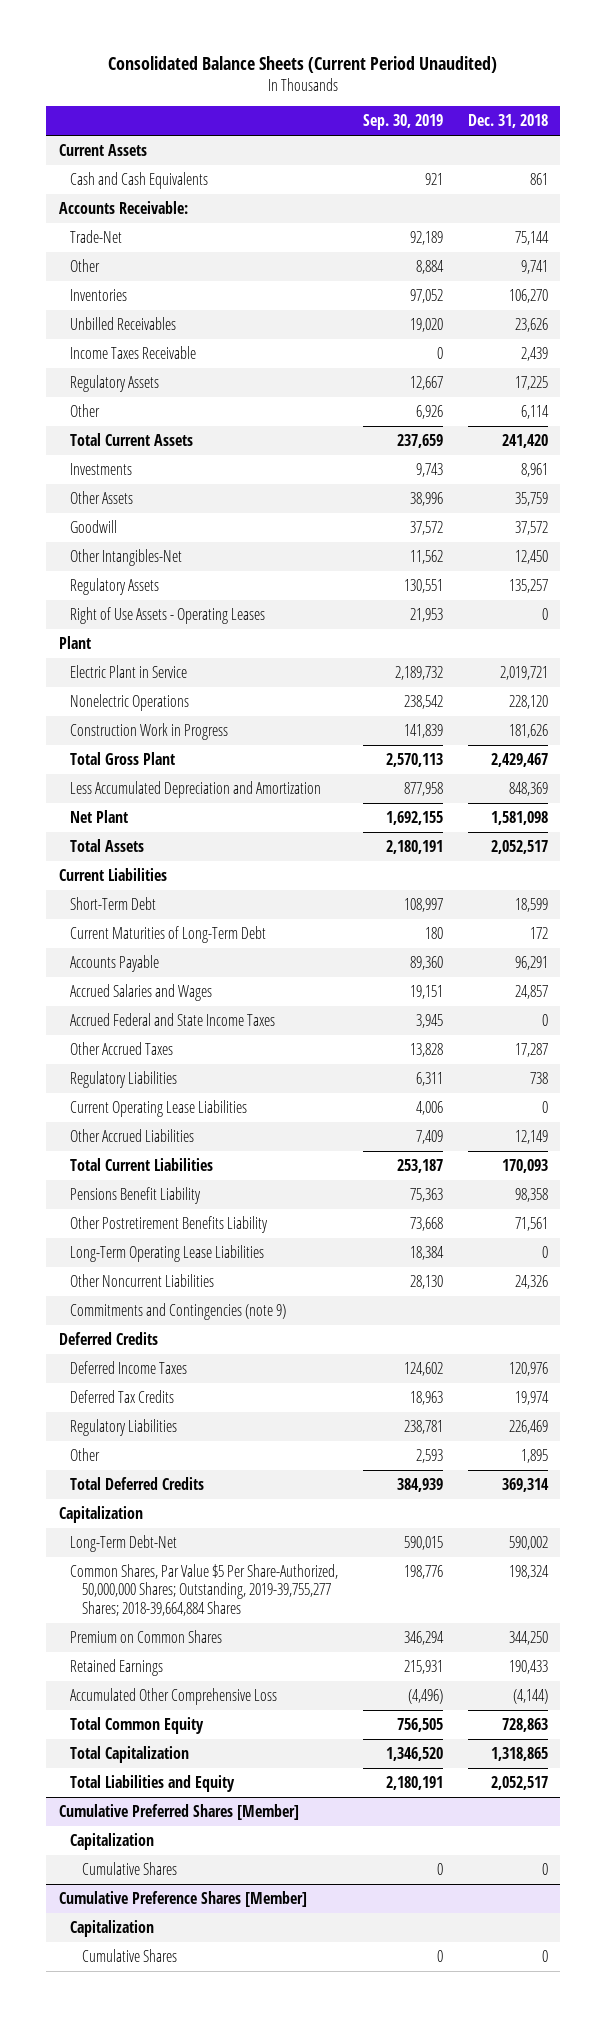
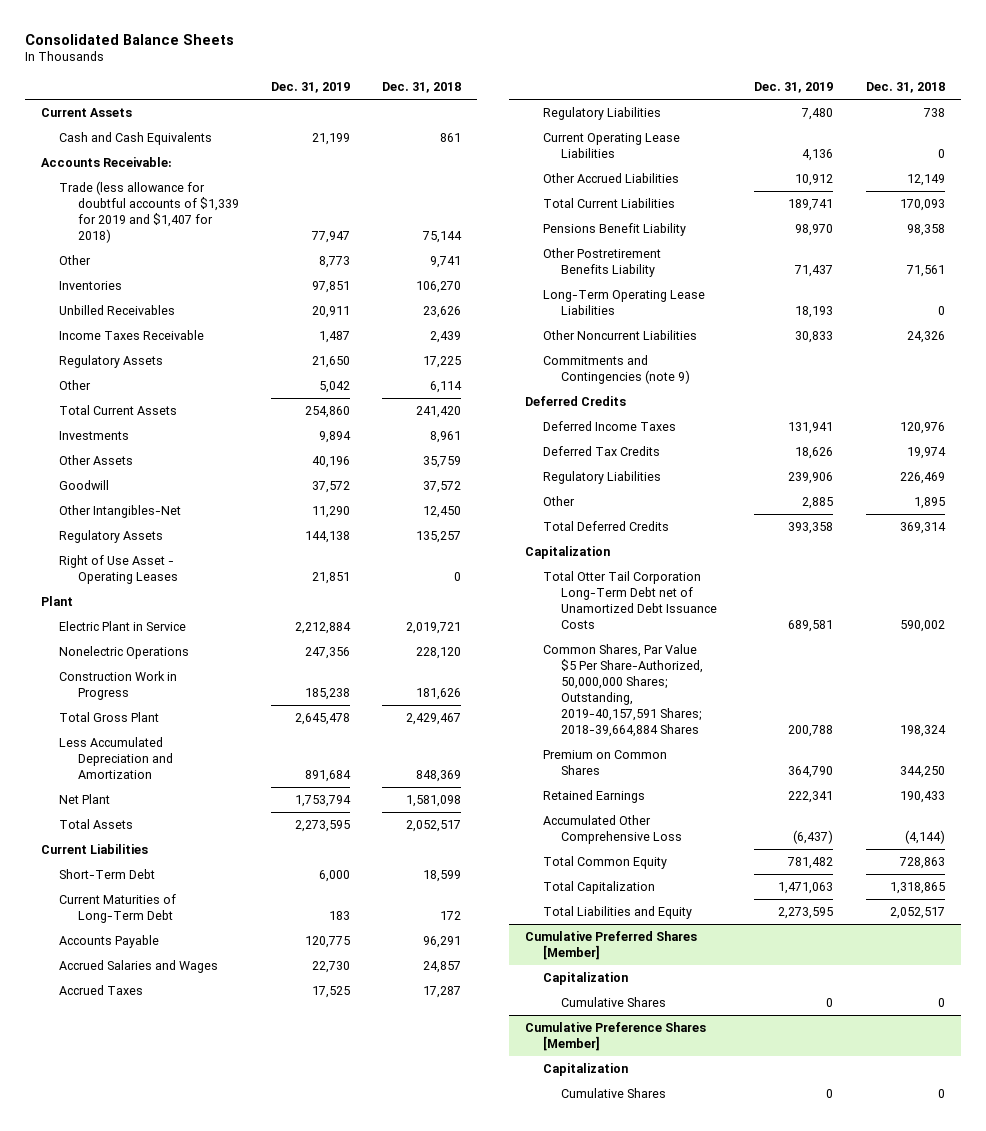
[108,56,498,74] Consolidated Balance Sheets (Current Period Unaudited) -> [25,33,235,45] Consolidated Balance Sheets
[363,114,444,131] Sep. 30, 2019 -> none
none -> [270,81,350,93] Dec. 31, 2019
[70,230,123,244] Trade-Net -> [59,181,239,243] Trade (less allowance for doubtful accounts of $1,339 for 2019 and $1,407 for 2018)
[70,607,266,625] Right of Use Assets - Operating Leases -> [59,555,178,584] Right of Use Asset - Operating Leases
[70,1013,276,1027] Accrued Federal and State Income Taxes -> none
[70,1042,174,1056] Other Accrued Taxes -> [59,985,144,996] Accrued Taxes
[70,1535,178,1553] Long-Term Debt-Net -> [542,571,718,629] Total Otter Tail Corporation Long-Term Debt net of Unamortized Debt Issuance Costs
[70,1564,339,1616] Common Shares, Par Value $5 Per Share-Authorized, 50,000,000 Shares; Outstanding, 2019-39,755,277 Shares; 2018-39,664,884 Shares -> [542,644,704,737] Common Shares, Par Value $5 Per Share-Authorized, 50,000,000 Shares; Outstanding, 2019-40,157,591 Shares; 2018-39,664,884 Shares

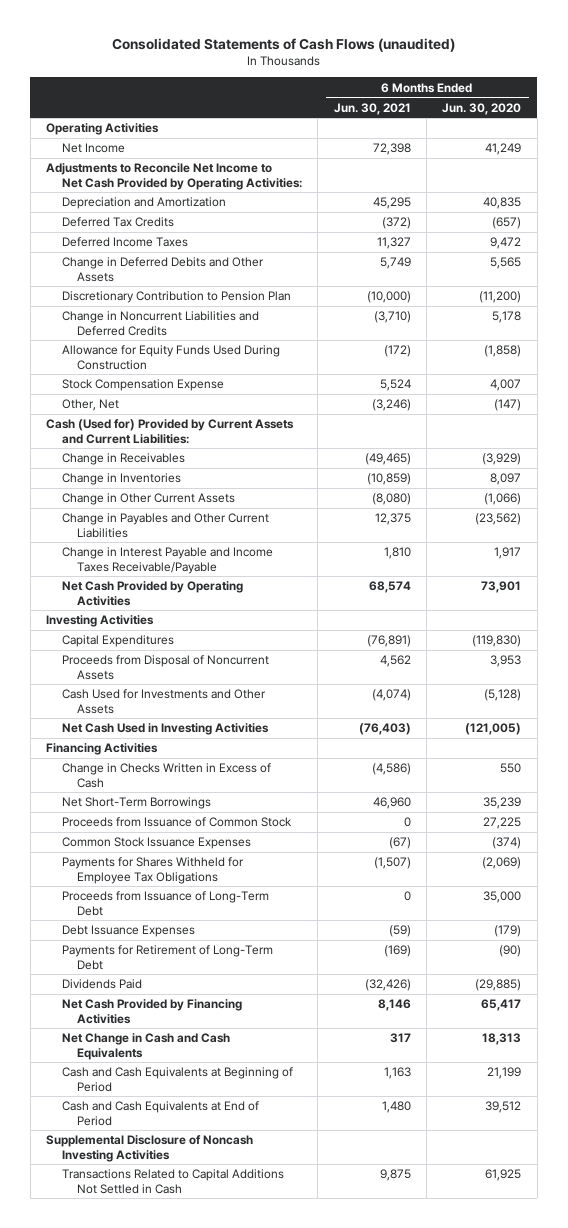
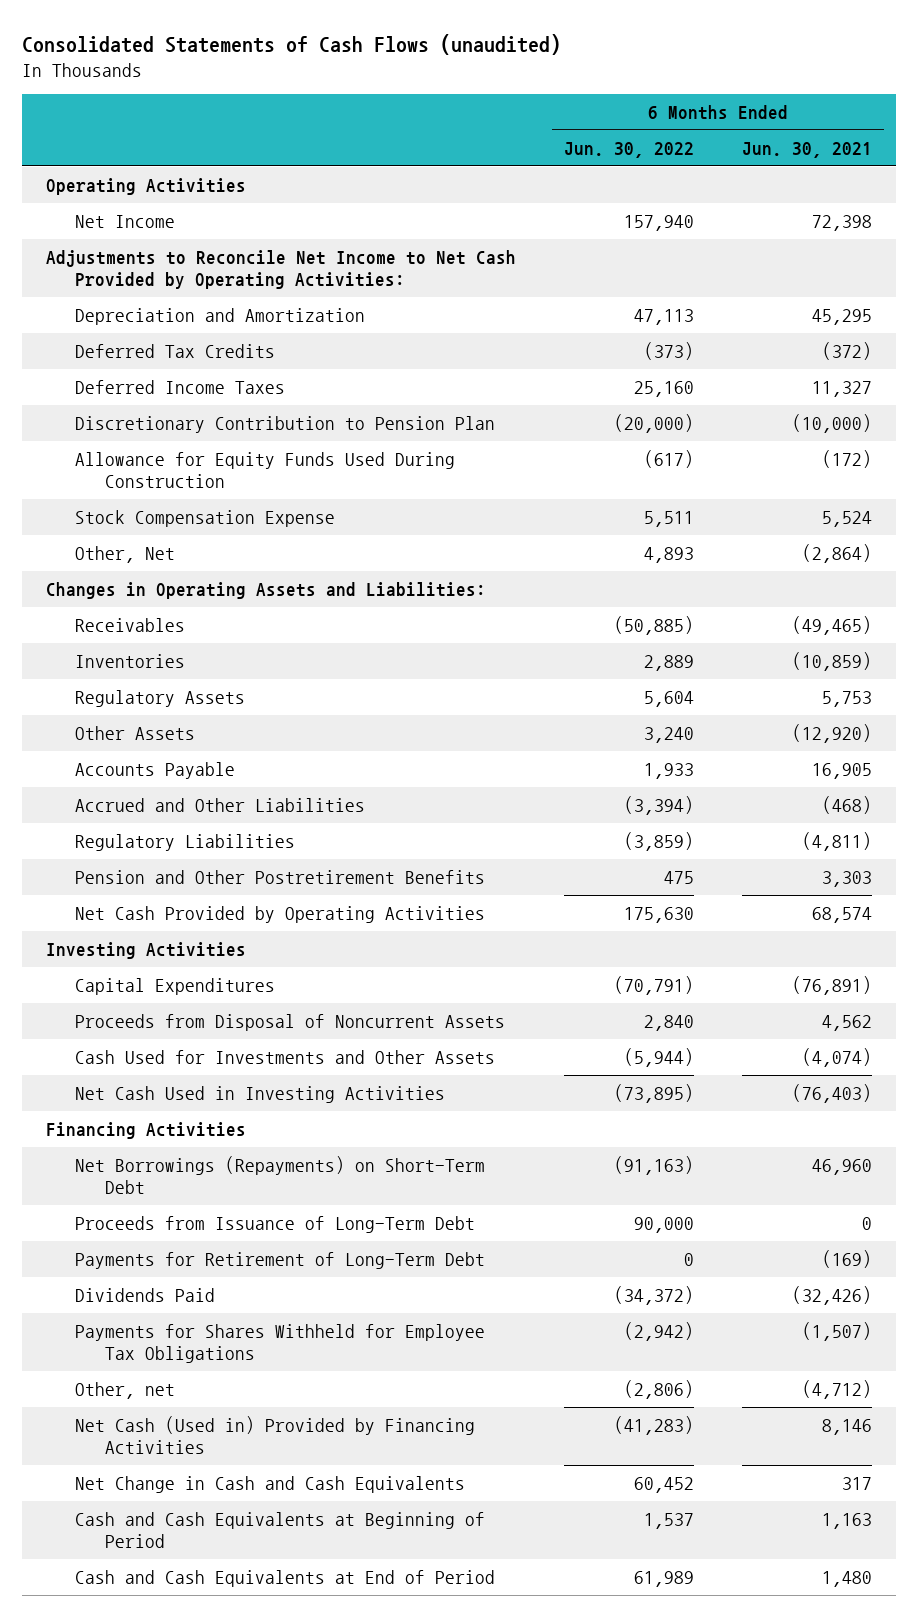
[442,102,522,115] Jun. 30, 2020 -> none
none -> [563,141,694,158] Jun. 30, 2022
[61,257,264,282] Change in Deferred Debits and Other Assets -> none
[61,311,259,336] Change in Noncurrent Liabilities and Deferred Credits -> none
[61,513,269,538] Change in Payables and Other Current Liabilities -> none
[61,547,273,574] Change in Interest Payable and Income Taxes Receivable/Payable -> none
[371,399,411,412] (3,246) -> [801,543,872,563] (2,864)
[46,419,295,444] Cash (Used for) Provided by Current Assets and Current Liabilities: -> [45,581,486,599] Changes in Operating Assets and Liabilities:
[61,453,185,466] Change in Receivables -> [75,617,186,632] Receivables
[61,473,181,486] Change in Inventories -> [75,653,186,668] Inventories
none -> [75,689,246,707] Regulatory Assets
[61,493,235,506] Change in Other Current Assets -> [75,725,196,740] Other Assets
[371,493,411,506] (8,080) -> [791,723,872,743] (12,920)
none -> [75,761,236,779] Accounts Payable
none -> [75,797,366,812] Accrued and Other Liabilities
none -> [75,833,296,851] Regulatory Liabilities
none -> [75,869,486,884] Pension and Other Postretirement Benefits
[61,763,271,788] Change in Checks Written in Excess of Cash -> none
[61,817,292,828] Proceeds from Issuance of Common Stock -> none
[61,837,251,850] Common Stock Issuance Expenses -> none
[61,797,211,810] Net Short-Term Borrowings -> [75,1155,486,1195] Net Borrowings (Repayments) on Short-Term Debt
[61,925,195,938] Debt Issuance Expenses -> none
[61,857,244,884] Payments for Shares Withheld for Employee Tax Obligations -> [75,1323,486,1364] Payments for Shares Withheld for Employee Tax Obligations
none -> [75,1381,176,1399] Other, net
[61,999,242,1024] Net Cash Provided by Financing Activities -> [75,1415,476,1455] Net Cash (Used in) Provided by Financing Activities
[46,1135,254,1162] Supplemental Disclosure of Noncash Investing Activities -> none
[61,1169,284,1194] Transactions Related to Capital Additions Not Settled in Cash -> none

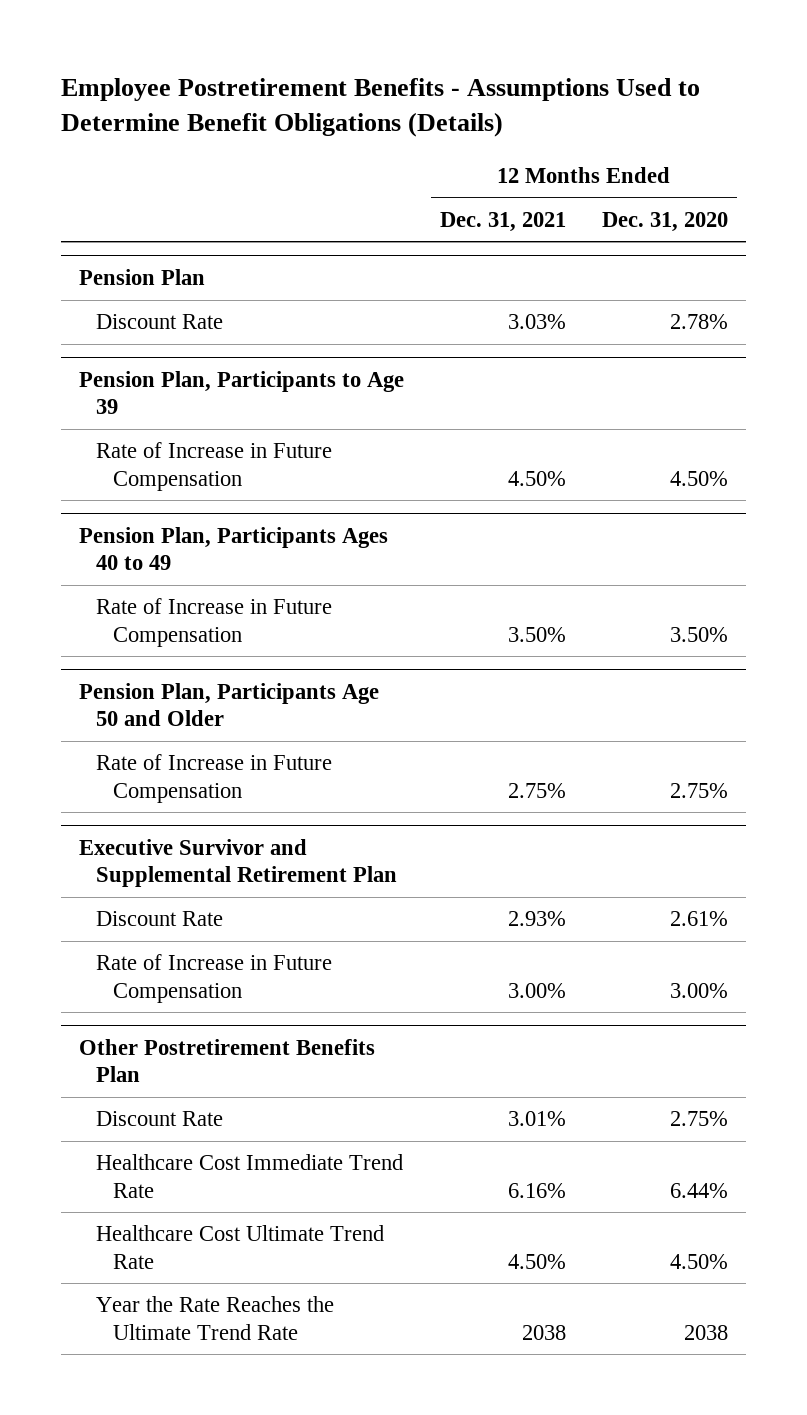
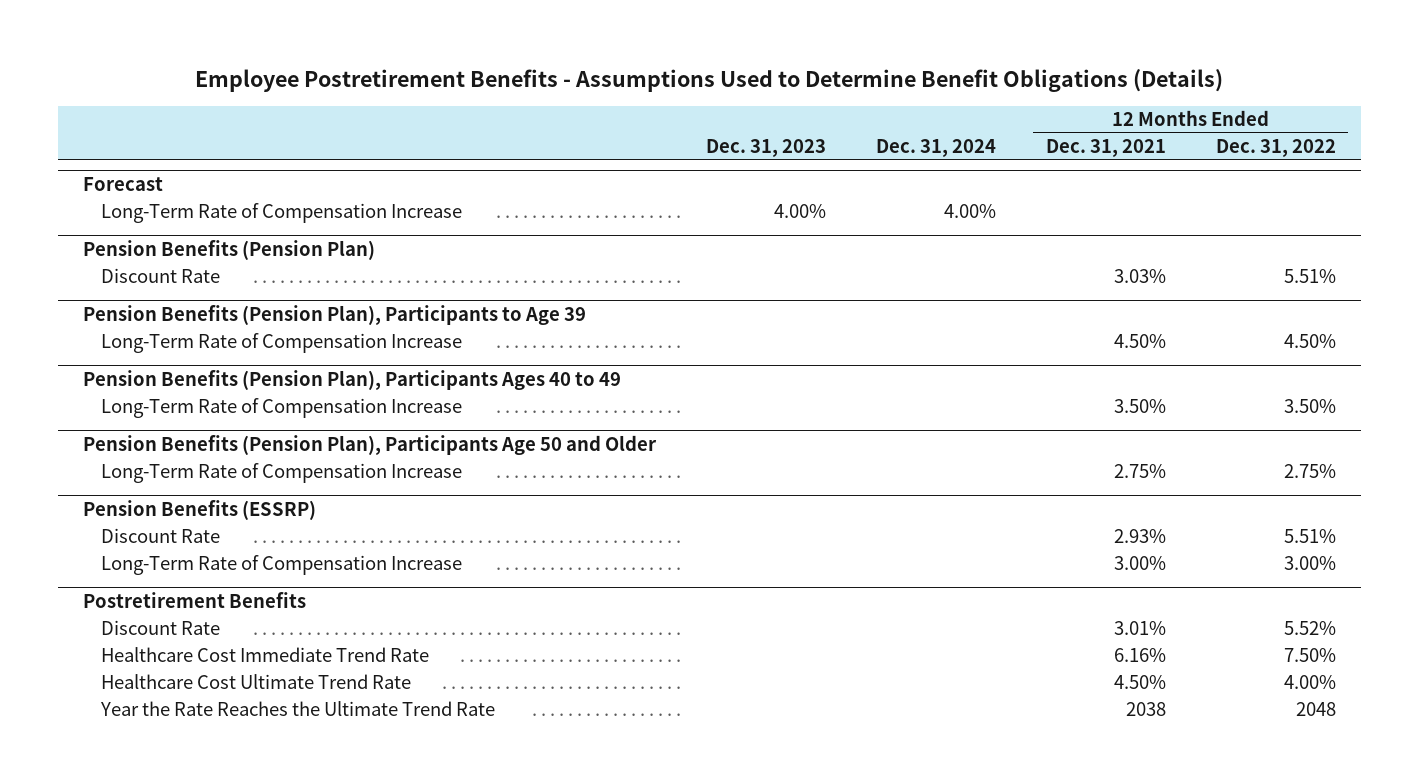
[601,211,728,232] Dec. 31, 2020 -> none
none -> [705,138,826,157] Dec. 31, 2023
none -> [875,138,996,157] Dec. 31, 2024
none -> [1215,138,1336,157] Dec. 31, 2022
none -> [82,177,163,192] Forecast
none -> [101,203,463,224] Long-Term Rate of Compensation Increase
[79,268,206,285] Pension Plan -> [82,240,375,261] Pension Benefits (Pension Plan)
[79,370,405,415] Pension Plan, Participants to Age 39 -> [82,305,586,326] Pension Benefits (Pension Plan), Participants to Age 39
[96,442,333,491] Rate of Increase in Future Compensation -> [101,333,463,354] Long-Term Rate of Compensation Increase
[79,526,389,571] Pension Plan, Participants Ages 40 to 49 -> [82,370,621,391] Pension Benefits (Pension Plan), Participants Ages 40 to 49
[96,598,333,647] Rate of Increase in Future Compensation -> [101,398,463,419] Long-Term Rate of Compensation Increase
[79,682,380,727] Pension Plan, Participants Age 50 and Older -> [82,435,657,456] Pension Benefits (Pension Plan), Participants Age 50 and Older
[96,754,333,803] Rate of Increase in Future Compensation -> [101,463,463,484] Long-Term Rate of Compensation Increase
[79,838,398,888] Executive Survivor and Supplemental Retirement Plan -> [82,500,316,521] Pension Benefits (ESSRP)
[96,954,333,1003] Rate of Increase in Future Compensation -> [101,555,463,576] Long-Term Rate of Compensation Increase
[79,1038,376,1083] Other Postretirement Benefits Plan -> [82,592,306,609] Postretirement Benefits

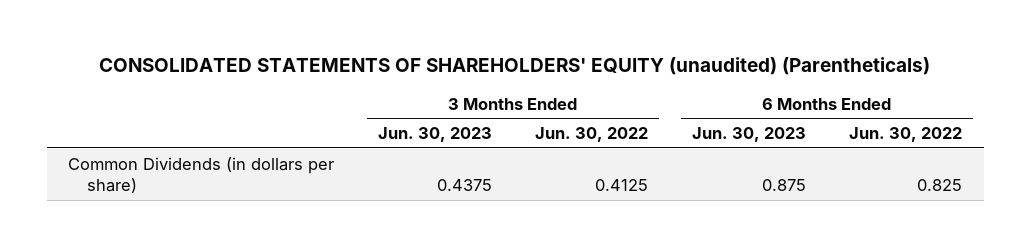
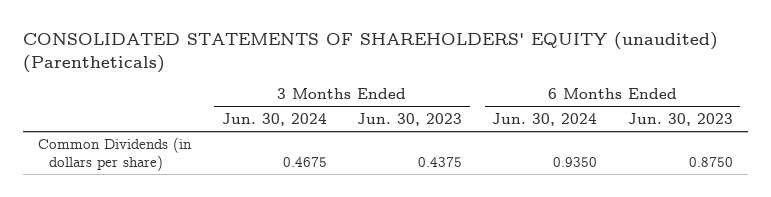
[535,126,649,142] Jun. 30, 2022 -> none
[849,126,963,142] Jun. 30, 2022 -> none
none -> [221,112,327,126] Jun. 30, 2024
none -> [492,112,598,126] Jun. 30, 2024
[761,179,806,192] 0.875 -> [688,156,733,167] 0.8750

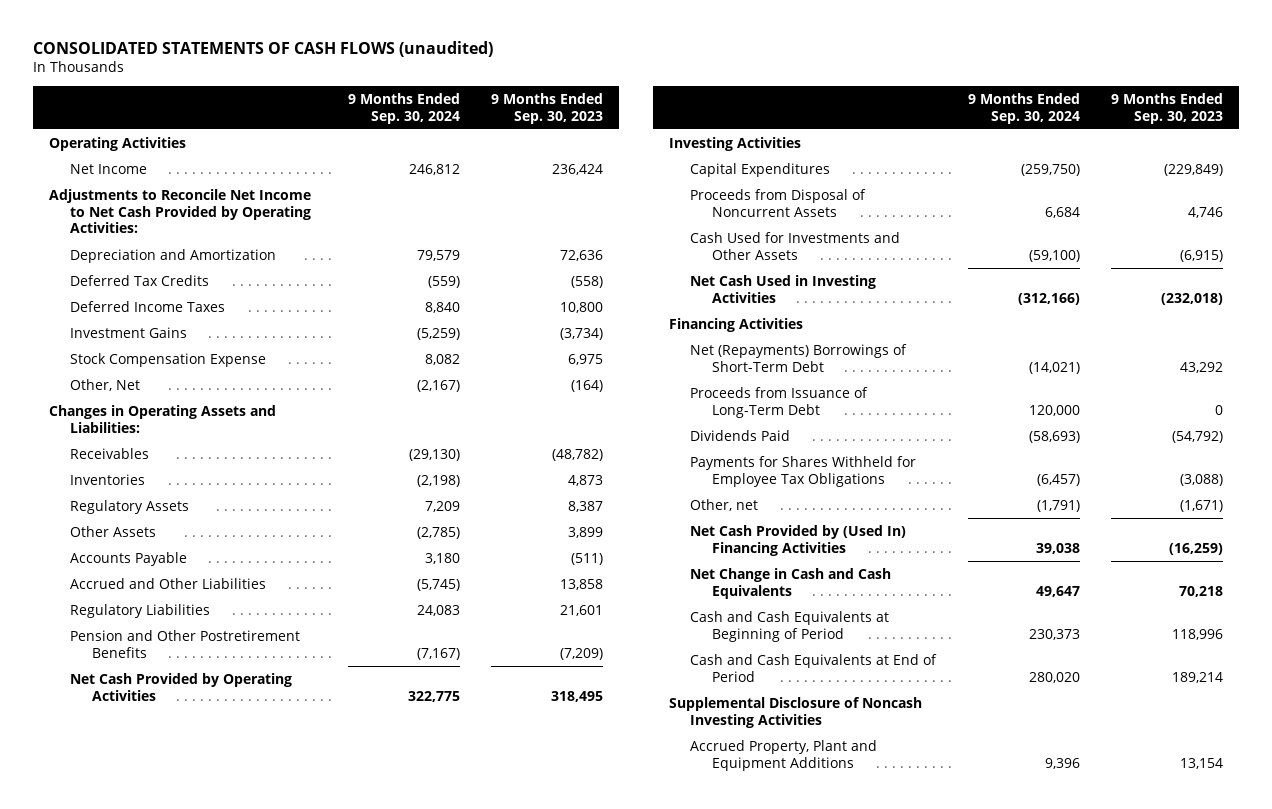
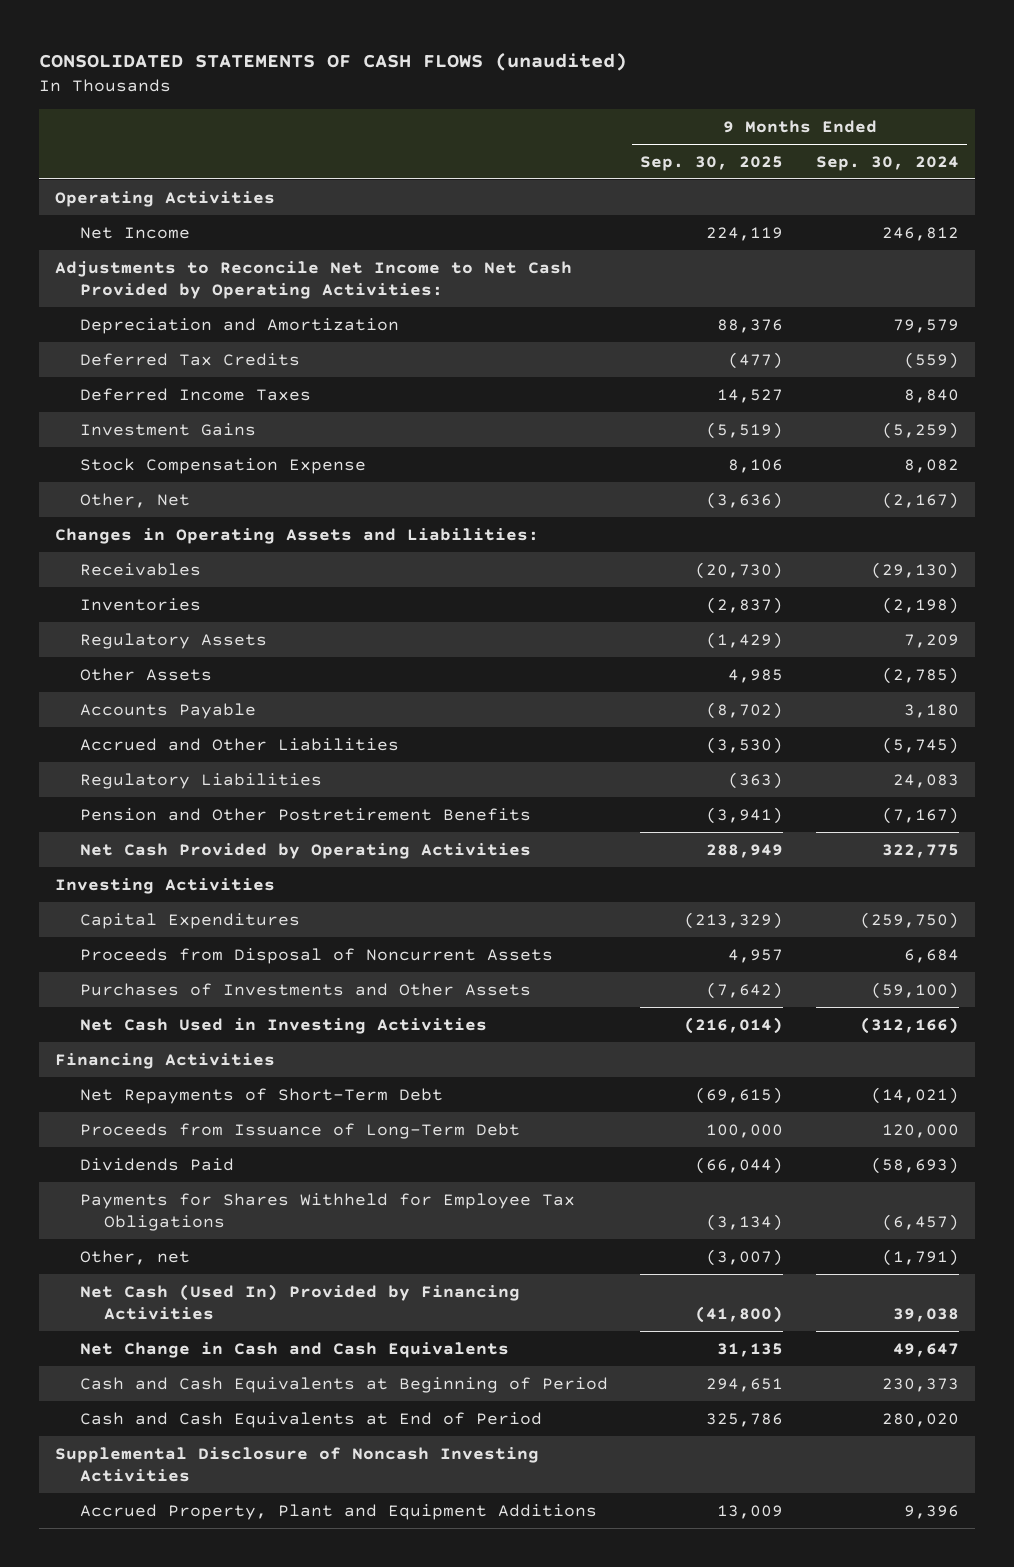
[491,92,604,124] 9 Months Ended Sep. 30, 2023 -> none
none -> [640,155,784,171] Sep. 30, 2025
[690,232,901,260] Cash Used for Investments and Other Assets -> [79,982,531,996] Purchases of Investments and Other Assets
[690,344,908,372] Net (Repayments) Borrowings of Short-Term Debt -> [79,1087,443,1104] Net Repayments of Short-Term Debt
[690,525,907,556] Net Cash Provided by (Used In) Financing Activities -> [79,1283,520,1321] Net Cash (Used In) Provided by Financing Activities

